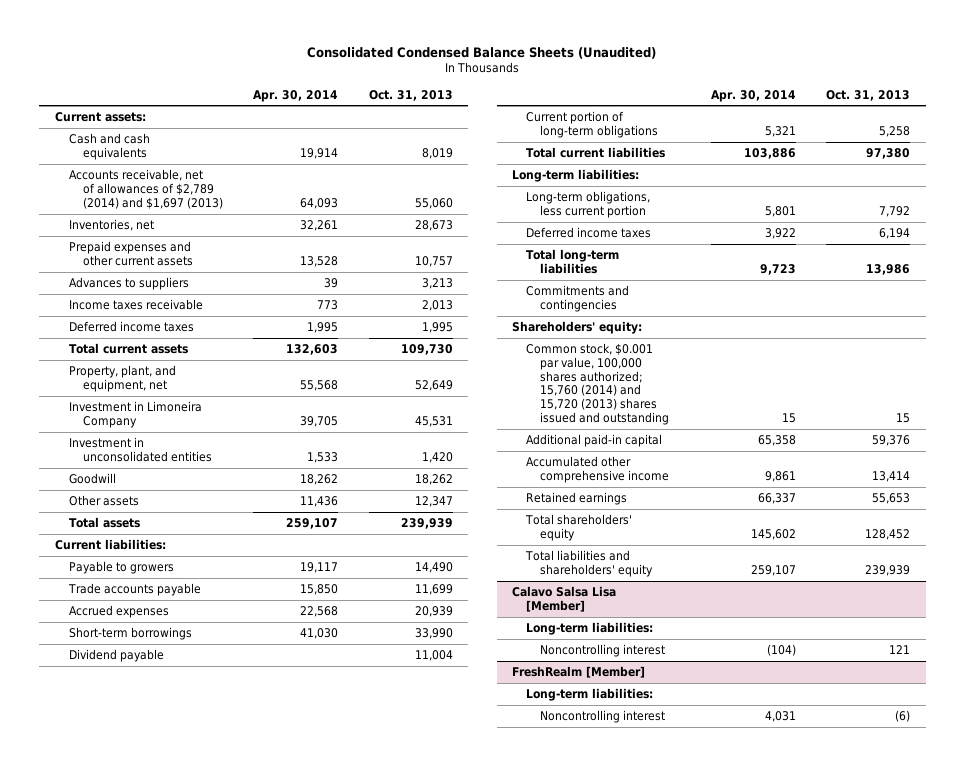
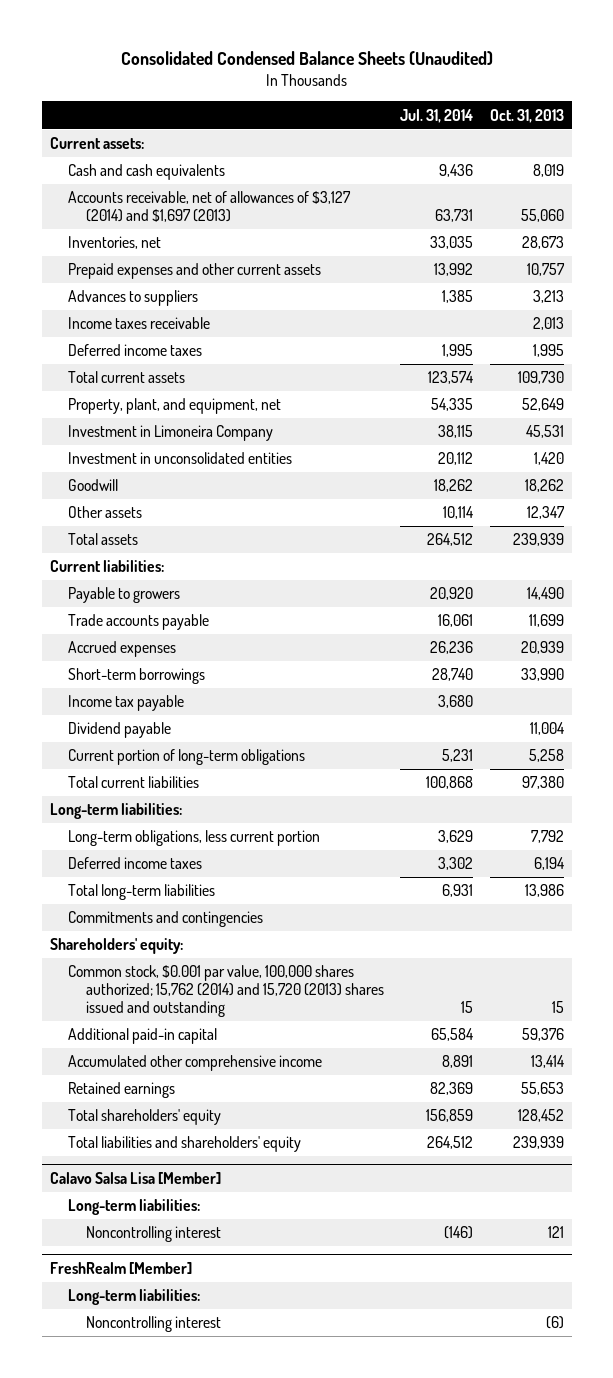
[253,89,339,102] Apr. 30, 2014 -> none
none -> [400,108,474,123] Jul. 31, 2014
[68,169,223,209] Accounts receivable, net of allowances of $2,789 (2014) and $1,697 (2013) -> [67,191,351,223] Accounts receivable, net of allowances of $3,127 (2014) and $1,697 (2013)
none -> [67,695,184,712] Income tax payable
[525,343,669,426] Common stock, $0.001 par value, 100,000 shares authorized; 15,760 (2014) and 15,720 (2013) shares issued and outstanding -> [67,965,385,1017] Common stock, $0.001 par value, 100,000 shares authorized; 15,762 (2014) and 15,720 (2013) shares issued and outstanding

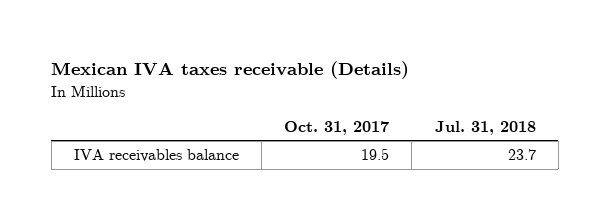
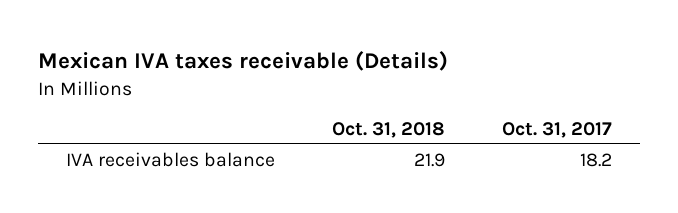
[434,120,536,135] Jul. 31, 2018 -> none
none -> [332,122,446,139] Oct. 31, 2018
[361,148,390,161] 19.5 -> [579,153,612,168] 18.2

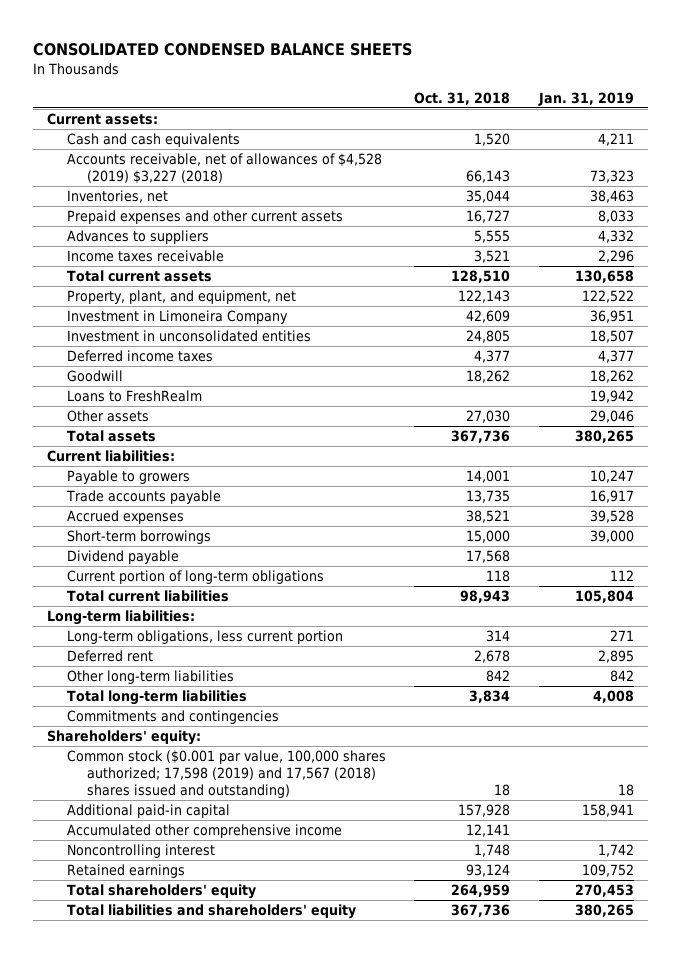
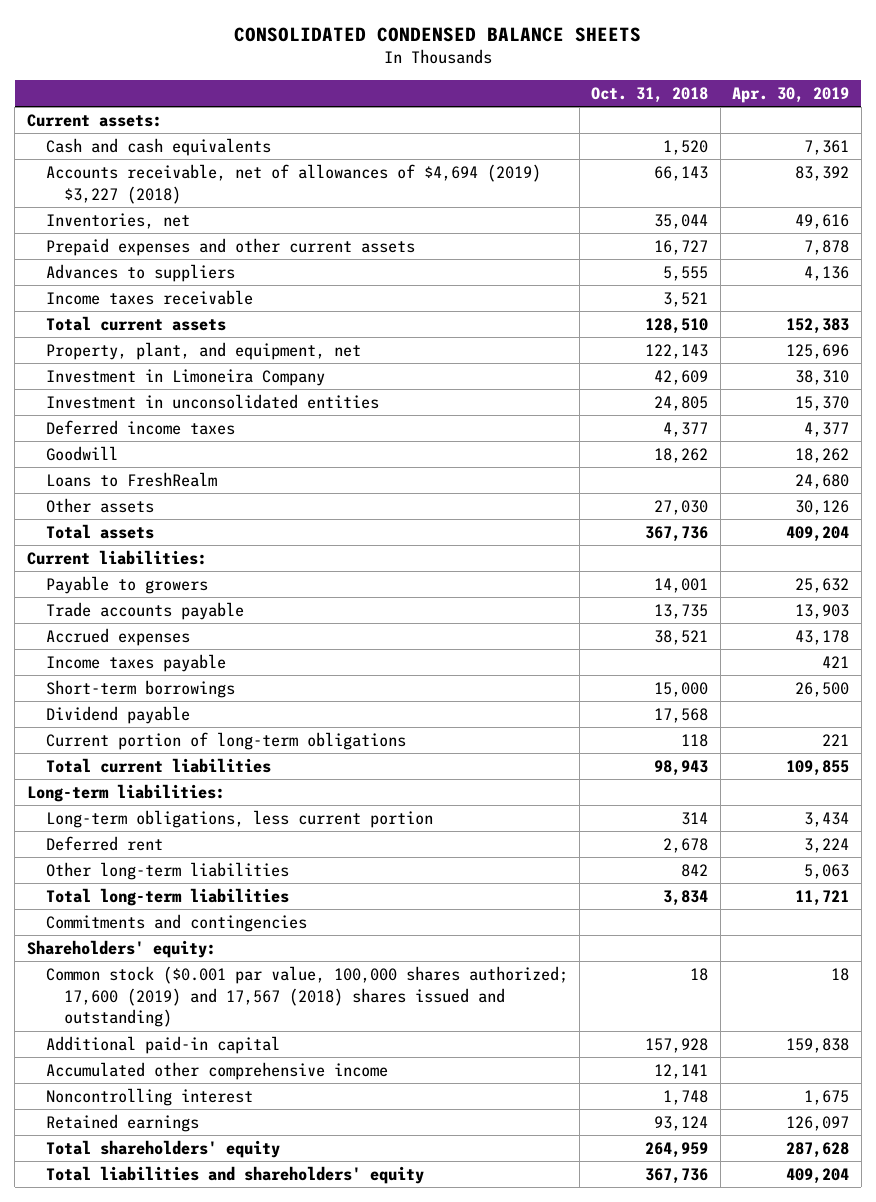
[537,91,634,106] Jan. 31, 2019 -> none
none -> [732,86,850,103] Apr. 30, 2019
[67,153,383,184] Accounts receivable, net of allowances of $4,528 (2019) $3,227 (2018) -> [45,164,541,204] Accounts receivable, net of allowances of $4,694 (2019) $3,227 (2018)
none -> [45,654,226,673] Income taxes payable
[67,750,387,798] Common stock ($0.001 par value, 100,000 shares authorized; 17,598 (2019) and 17,567 (2018) shares issued and outstanding) -> [45,966,568,1028] Common stock ($0.001 par value, 100,000 shares authorized; 17,600 (2019) and 17,567 (2018) shares issued and outstanding)

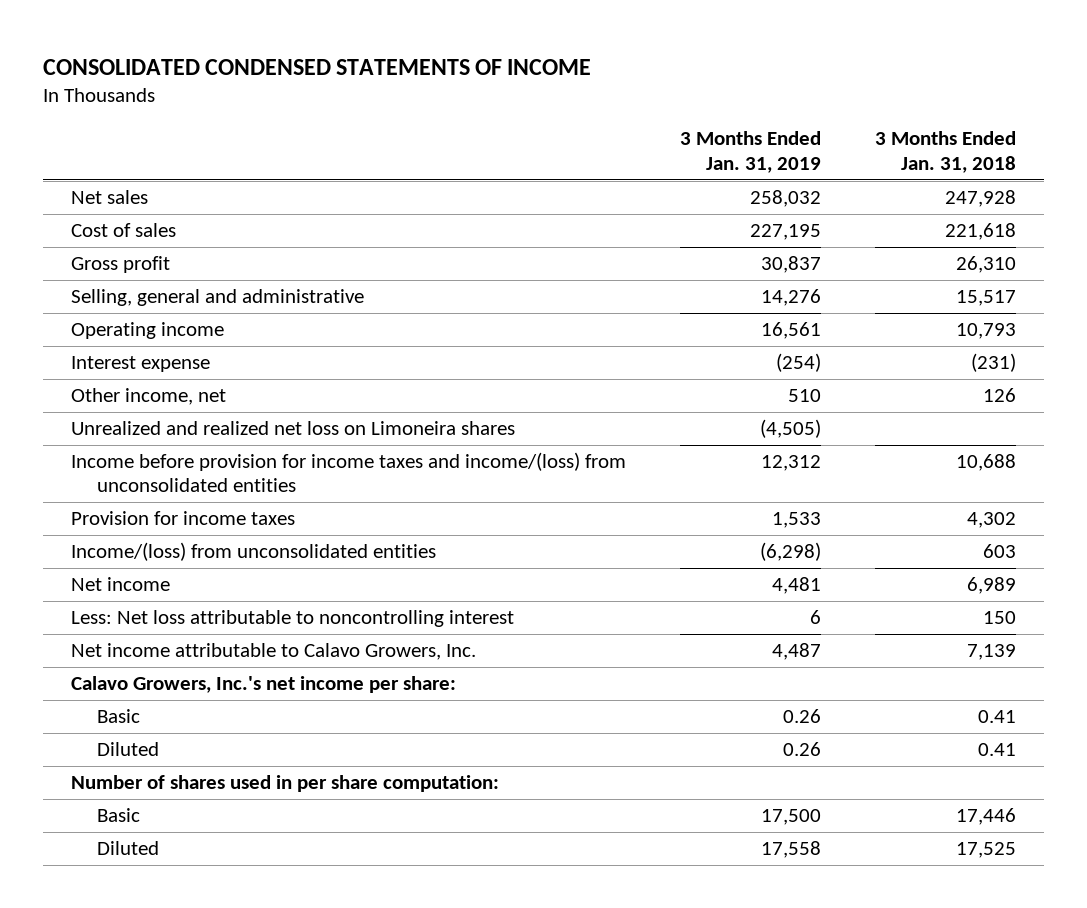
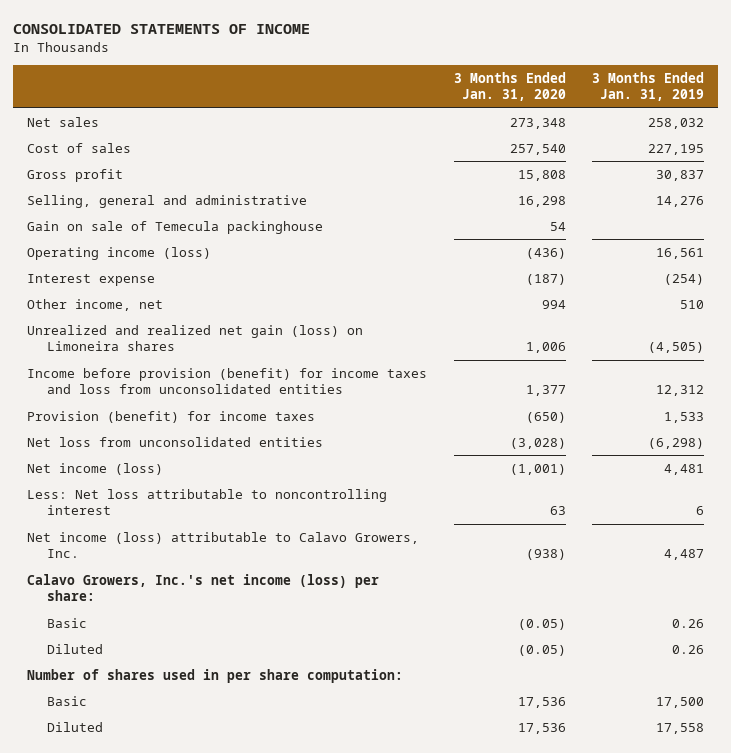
[43,58,592,75] CONSOLIDATED CONDENSED STATEMENTS OF INCOME -> [13,23,311,34] CONSOLIDATED STATEMENTS OF INCOME
[875,131,1017,173] 3 Months Ended Jan. 31, 2018 -> none
none -> [453,71,566,102] 3 Months Ended Jan. 31, 2020
none -> [26,220,323,234] Gain on sale of Temecula packinghouse
[70,321,224,339] Operating income -> [26,246,211,260] Operating income (loss)
[70,420,515,435] Unrealized and realized net loss on Limoneira shares -> [26,324,363,352] Unrealized and realized net gain (loss) on Limoneira shares
[70,451,626,493] Income before provision for income taxes and income/(loss) from unconsolidated entities -> [26,367,427,395] Income before provision (benefit) for income taxes and loss from unconsolidated entities
[70,510,295,525] Provision for income taxes -> [26,410,315,423] Provision (benefit) for income taxes
[70,541,436,561] Income/(loss) from unconsolidated entities -> [26,436,323,447] Net loss from unconsolidated entities
[70,576,170,591] Net income -> [26,462,163,475] Net income (loss)
[70,642,476,660] Net income attributable to Calavo Growers, Inc. -> [26,531,419,559] Net income (loss) attributable to Calavo Growers, Inc.
[70,675,456,693] Calavo Growers, Inc.'s net income per share: -> [26,573,379,602] Calavo Growers, Inc.'s net income (loss) per share:

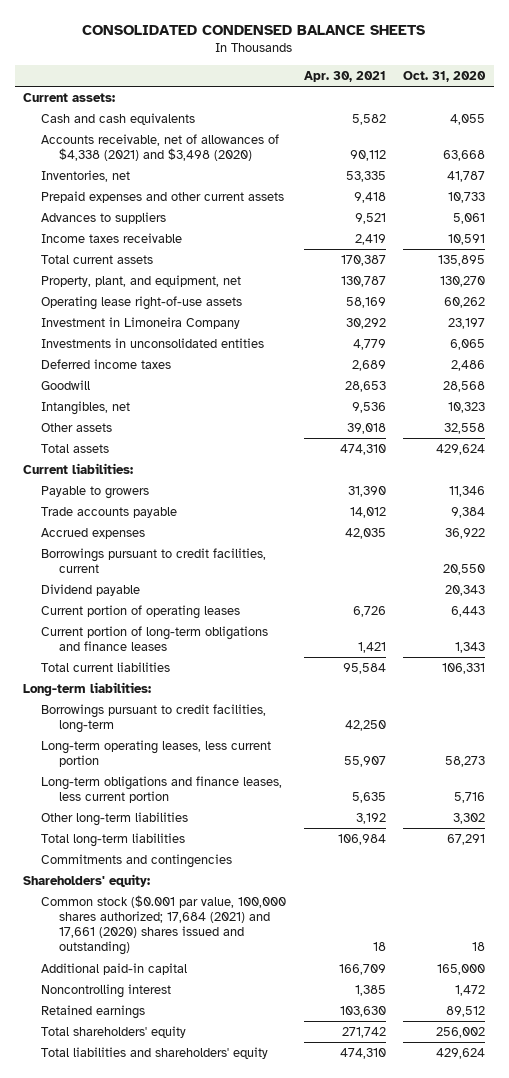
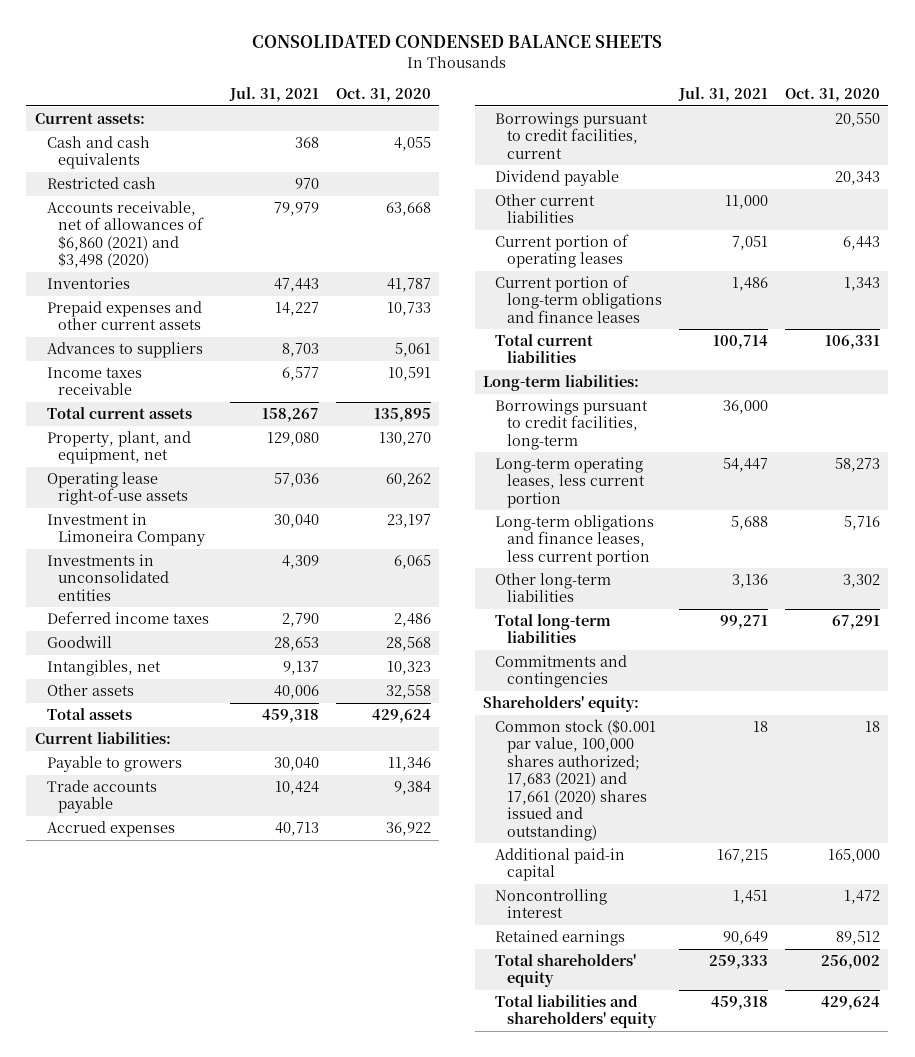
[303,71,386,83] Apr. 30, 2021 -> none
none -> [229,86,320,102] Jul. 31, 2021
none -> [46,177,156,190] Restricted cash
[41,134,280,162] Accounts receivable, net of allowances of $4,338 (2021) and $3,498 (2020) -> [46,201,205,269] Accounts receivable, net of allowances of $6,860 (2021) and $3,498 (2020)
[41,170,131,183] Inventories, net -> [46,277,130,290] Inventories
none -> [495,194,596,224] Other current liabilities
[41,895,287,956] Common stock ($0.001 par value, 100,000 shares authorized; 17,684 (2021) and 17,661 (2020) shares issued and outstanding) -> [495,719,657,841] Common stock ($0.001 par value, 100,000 shares authorized; 17,683 (2021) and 17,661 (2020) shares issued and outstanding)

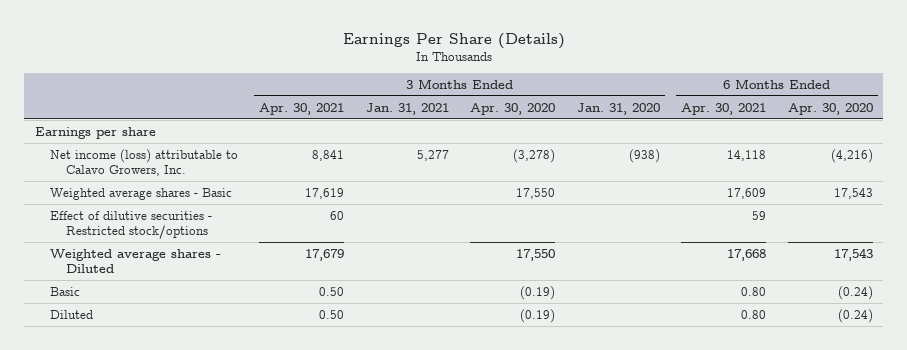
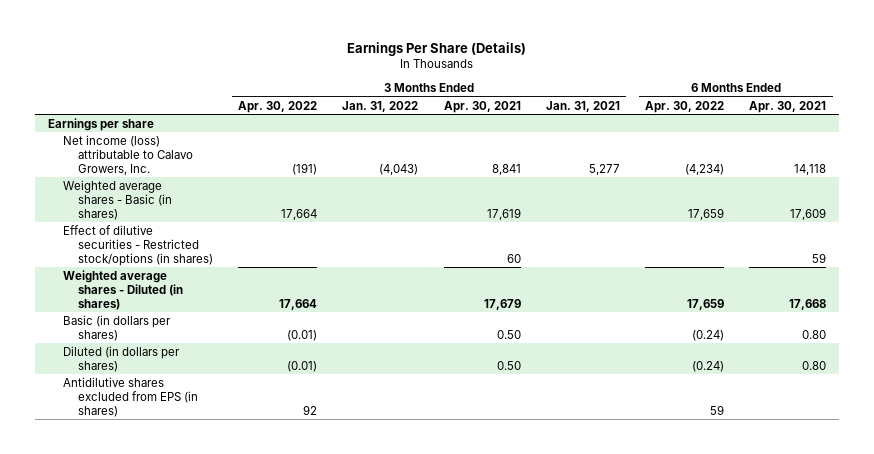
[470,102,556,115] Apr. 30, 2020 -> none
[576,102,660,115] Jan. 31, 2020 -> none
[787,102,873,115] Apr. 30, 2020 -> none
none -> [238,100,318,113] Apr. 30, 2022
none -> [342,100,419,112] Jan. 31, 2022
none -> [645,100,725,113] Apr. 30, 2022
[50,187,233,200] Weighted average shares - Basic -> [63,179,172,220] Weighted average shares - Basic (in shares)
[50,210,213,240] Effect of dilutive securities - Restricted stock/options -> [63,224,213,266] Effect of dilutive securities - Restricted stock/options (in shares)
[50,248,222,274] Weighted average shares - Diluted -> [63,269,183,310] Weighted average shares - Diluted (in shares)
[50,286,81,296] Basic -> [63,314,172,341] Basic (in dollars per shares)
[50,309,94,319] Diluted -> [63,345,181,372] Diluted (in dollars per shares)
none -> [63,376,198,417] Antidilutive shares excluded from EPS (in shares)

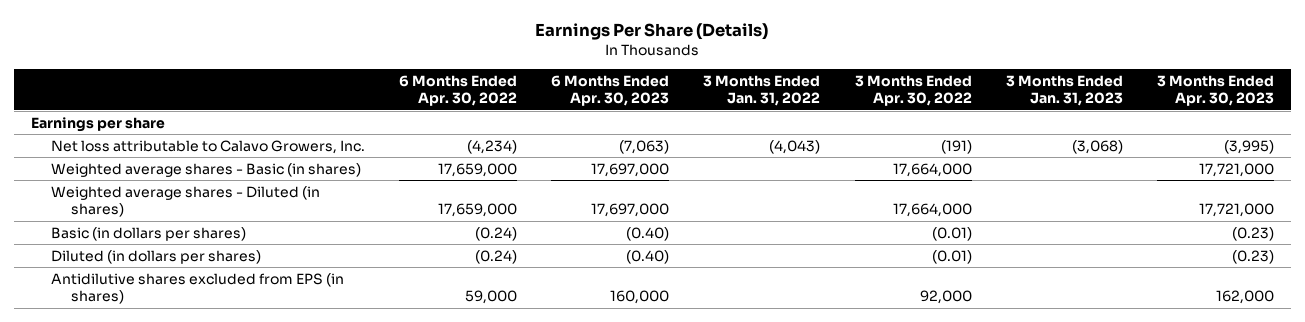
[443,100,521,113] Apr. 30, 2021 -> none
[545,100,620,112] Jan. 31, 2021 -> none
[749,100,827,113] Apr. 30, 2021 -> none
none -> [551,74,670,107] 6 Months Ended Apr. 30, 2023
none -> [1005,74,1123,107] 3 Months Ended Jan. 31, 2023
none -> [1156,74,1274,107] 3 Months Ended Apr. 30, 2023
[63,224,213,266] Effect of dilutive securities - Restricted stock/options (in shares) -> none
[63,134,193,175] Net income (loss) attributable to Calavo Growers, Inc. -> [50,139,365,154] Net loss attributable to Calavo Growers, Inc.
[281,208,318,220] 17,664 -> [892,162,972,177] 17,664,000
[688,207,725,220] 17,659 -> [438,162,518,177] 17,659,000
[279,298,318,310] 17,664 -> [892,203,972,218] 17,664,000
[687,298,725,310] 17,659 -> [438,203,518,218] 17,659,000
[303,404,318,415] 92 -> [919,290,972,305] 92,000
[710,404,725,415] 59 -> [465,290,518,305] 59,000

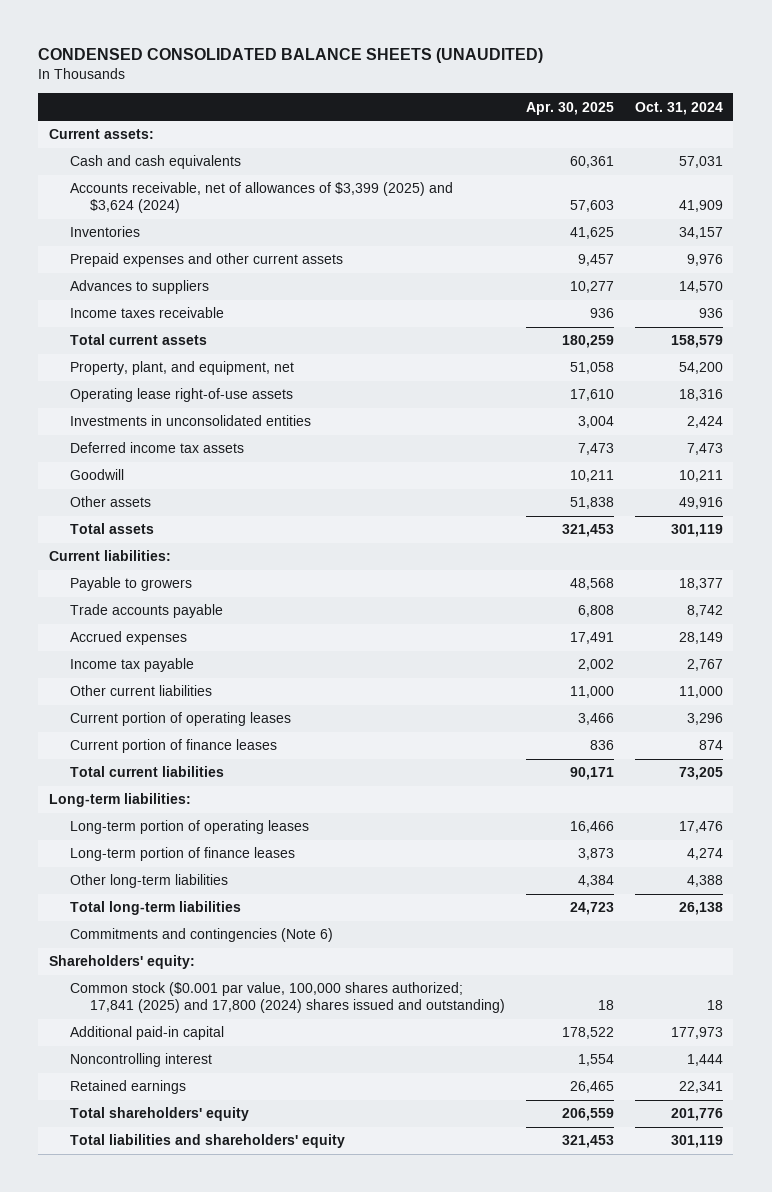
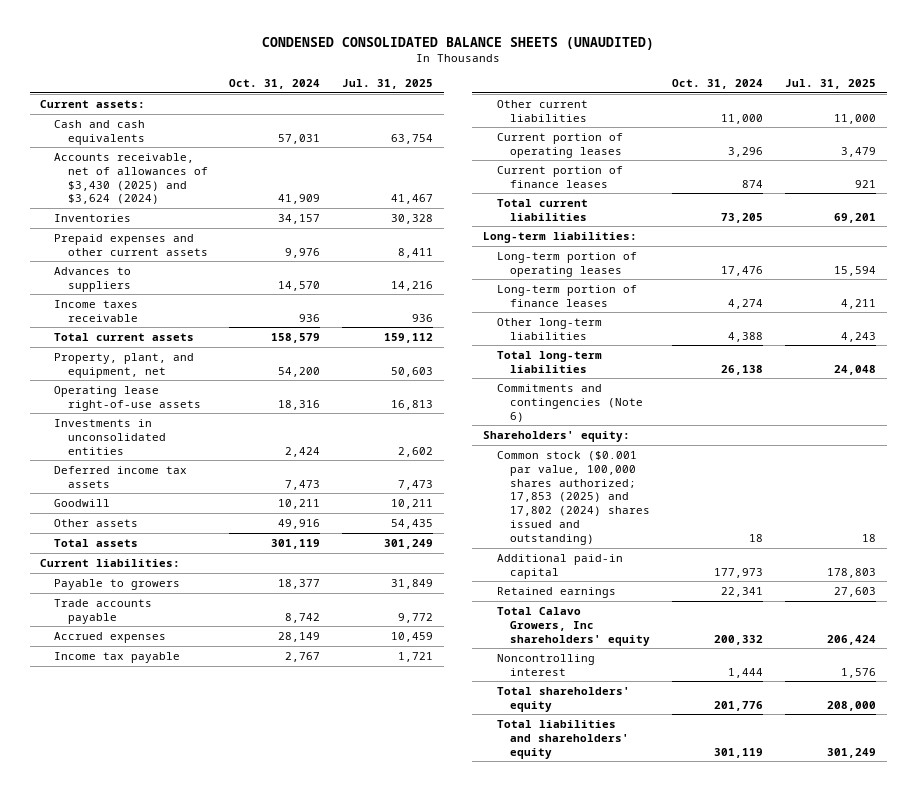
[526,101,615,115] Apr. 30, 2025 -> none
none -> [342,79,434,90] Jul. 31, 2025
[69,182,453,214] Accounts receivable, net of allowances of $3,399 (2025) and $3,624 (2024) -> [54,152,208,205] Accounts receivable, net of allowances of $3,430 (2025) and $3,624 (2024)
[69,982,506,1014] Common stock ($0.001 par value, 100,000 shares authorized; 17,841 (2025) and 17,800 (2024) shares issued and outstanding) -> [496,450,651,545] Common stock ($0.001 par value, 100,000 shares authorized; 17,853 (2025) and 17,802 (2024) shares issued and outstanding)
none -> [496,606,651,646] Total Calavo Growers, Inc shareholders' equity
[69,1053,212,1068] Noncontrolling interest -> [496,653,595,676] Noncontrolling interest

